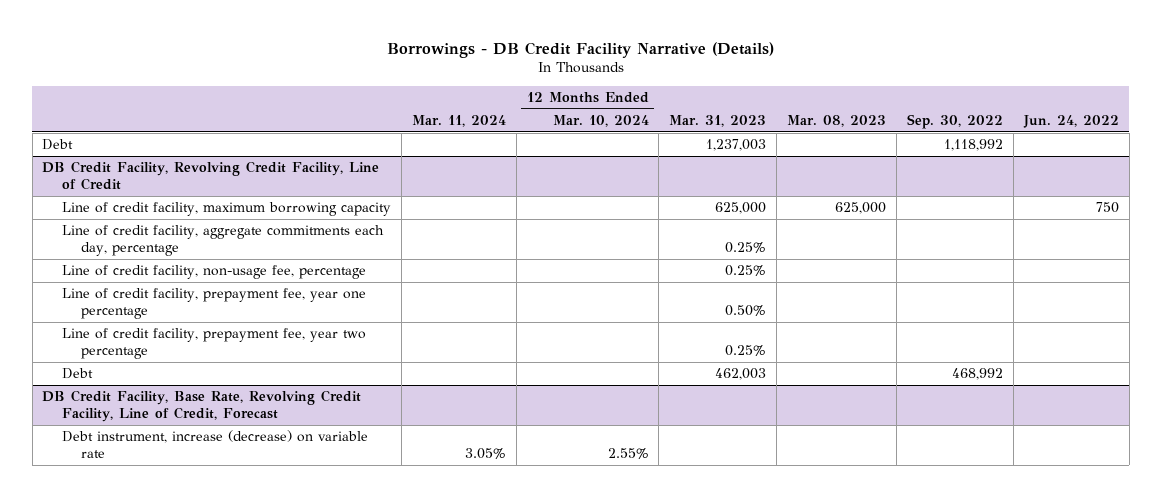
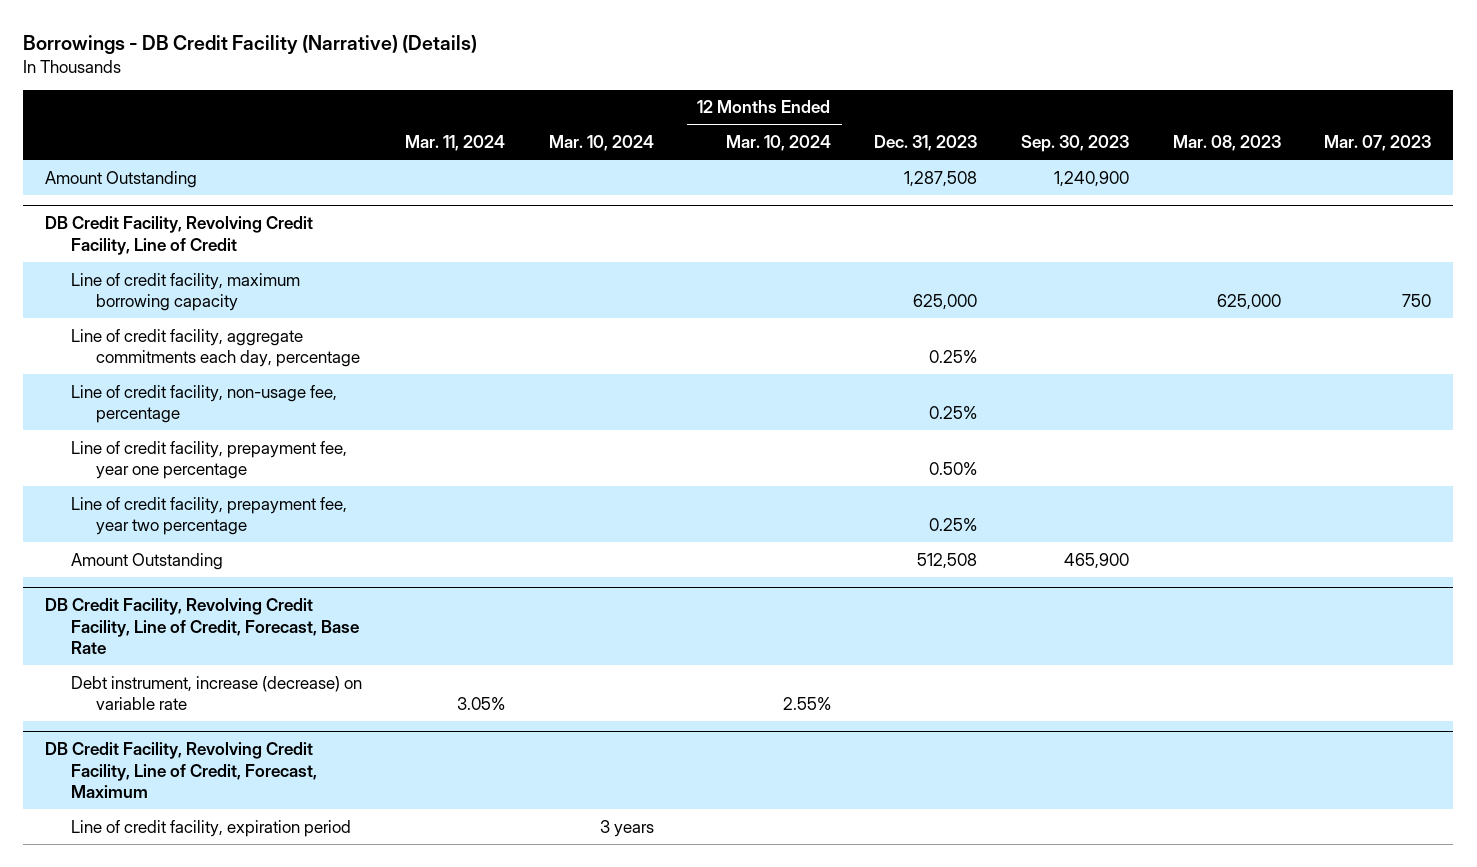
[386,41,774,58] Borrowings - DB Credit Facility Narrative (Details) -> [23,34,478,54] Borrowings - DB Credit Facility (Narrative) (Details)
[669,115,767,128] Mar. 31, 2023 -> none
[907,114,1004,130] Sep. 30, 2022 -> none
[1022,115,1119,129] Jun. 24, 2022 -> none
none -> [548,135,654,152] Mar. 10, 2024
none -> [874,135,978,152] Dec. 31, 2023
none -> [1021,135,1130,153] Sep. 30, 2023
none -> [1324,135,1432,152] Mar. 07, 2023
[42,139,74,151] Debt -> [45,170,198,188] Amount Outstanding
[61,368,93,380] Debt -> [70,552,223,570] Amount Outstanding
[42,390,362,423] DB Credit Facility, Base Rate, Revolving Credit Facility, Line of Credit, Forecast -> [45,598,359,655] DB Credit Facility, Revolving Credit Facility, Line of Credit, Forecast, Base Rate
none -> [45,742,317,799] DB Credit Facility, Revolving Credit Facility, Line of Credit, Forecast, Maximum
none -> [70,819,351,837] Line of credit facility, expiration period

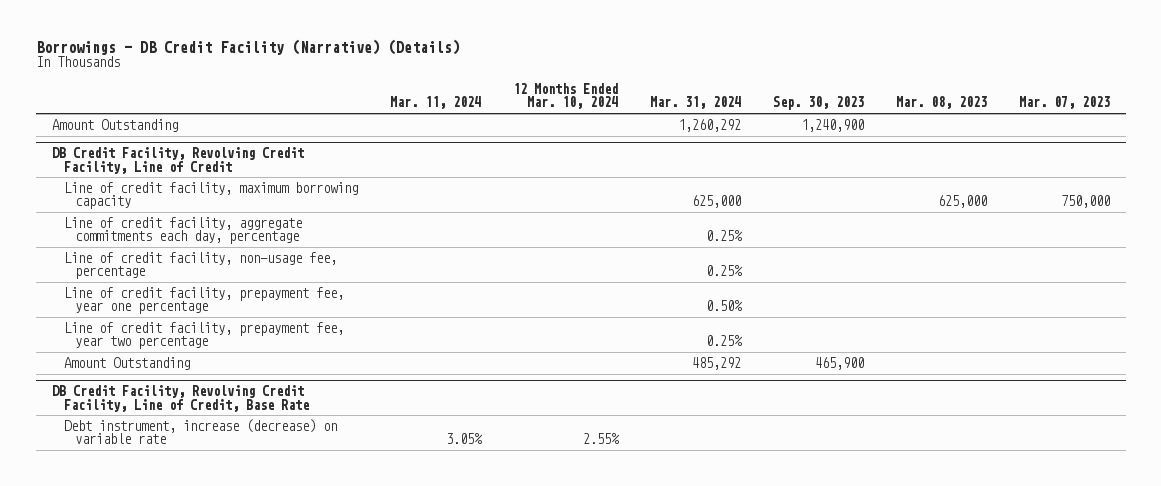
[548,135,654,152] Mar. 10, 2024 -> none
[874,135,978,152] Dec. 31, 2023 -> none
none -> [649,96,741,110] Mar. 31, 2024
[1402,294,1432,308] 750 -> [1060,194,1110,208] 750,000
[45,598,359,655] DB Credit Facility, Revolving Credit Facility, Line of Credit, Forecast, Base Rate -> [51,385,309,412] DB Credit Facility, Revolving Credit Facility, Line of Credit, Base Rate
[45,742,317,799] DB Credit Facility, Revolving Credit Facility, Line of Credit, Forecast, Maximum -> none
[70,819,351,837] Line of credit facility, expiration period -> none

